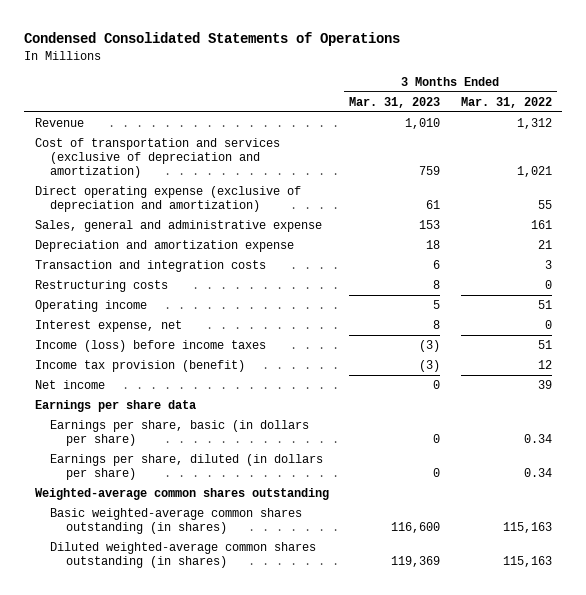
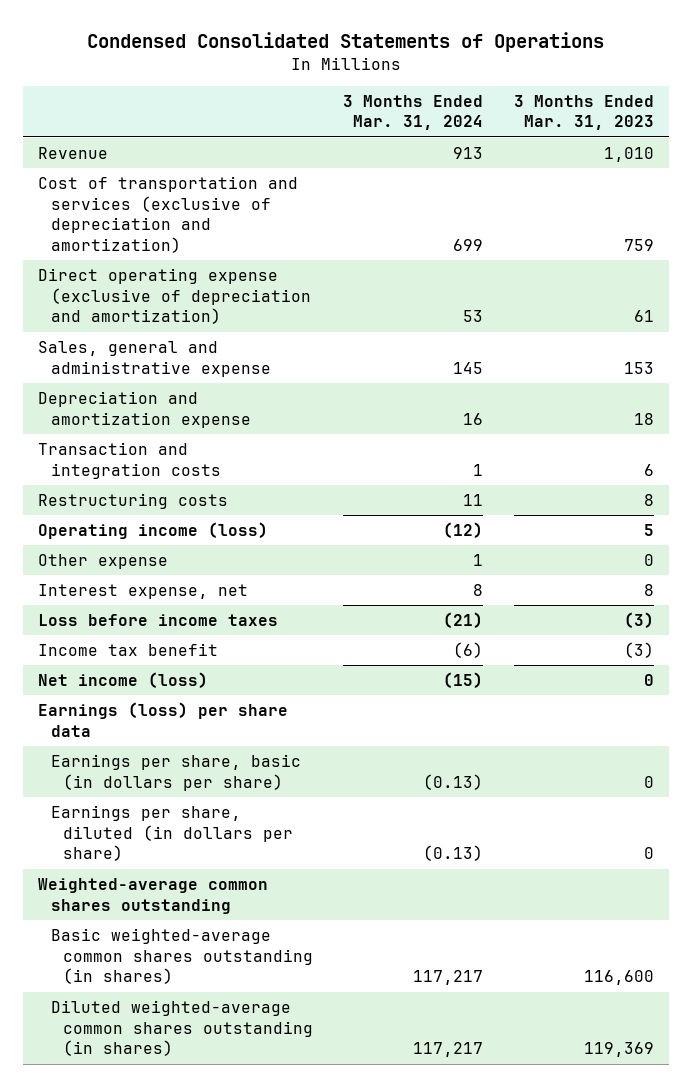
[460,96,552,108] Mar. 31, 2022 -> none
none -> [343,94,484,131] 3 Months Ended Mar. 31, 2024
[34,300,147,313] Operating income -> [38,522,269,540] Operating income (loss)
none -> [38,554,169,570] Other expense
[34,340,266,353] Income (loss) before income taxes -> [38,614,279,627] Loss before income taxes
[34,360,245,373] Income tax provision (benefit) -> [38,643,219,657] Income tax benefit
[34,380,105,390] Net income -> [38,672,209,689] Net income (loss)
[34,400,196,413] Earnings per share data -> [38,702,289,737] Earnings (loss) per share data

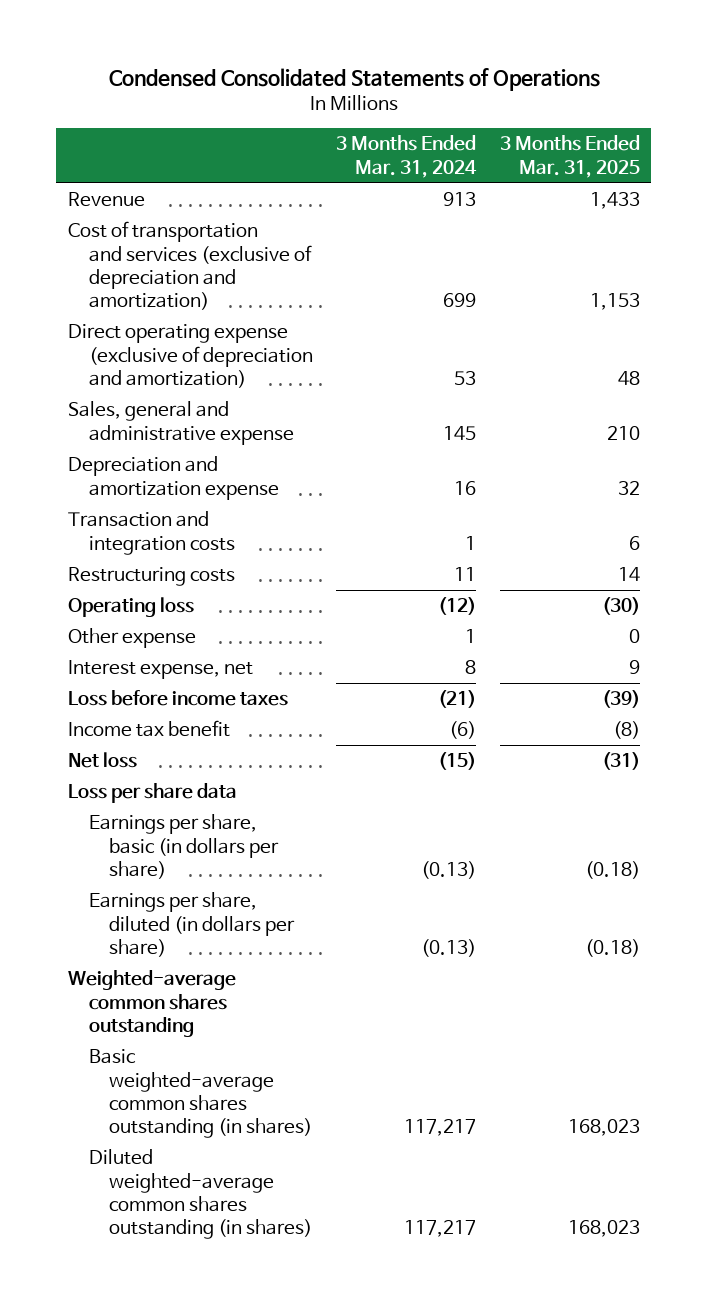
[513,94,654,131] 3 Months Ended Mar. 31, 2023 -> none
none -> [499,135,640,178] 3 Months Ended Mar. 31, 2025
[38,522,269,540] Operating income (loss) -> [68,597,195,618] Operating loss
[38,672,209,689] Net income (loss) -> [68,752,138,769] Net loss
[38,702,289,737] Earnings (loss) per share data -> [68,783,238,804] Loss per share data

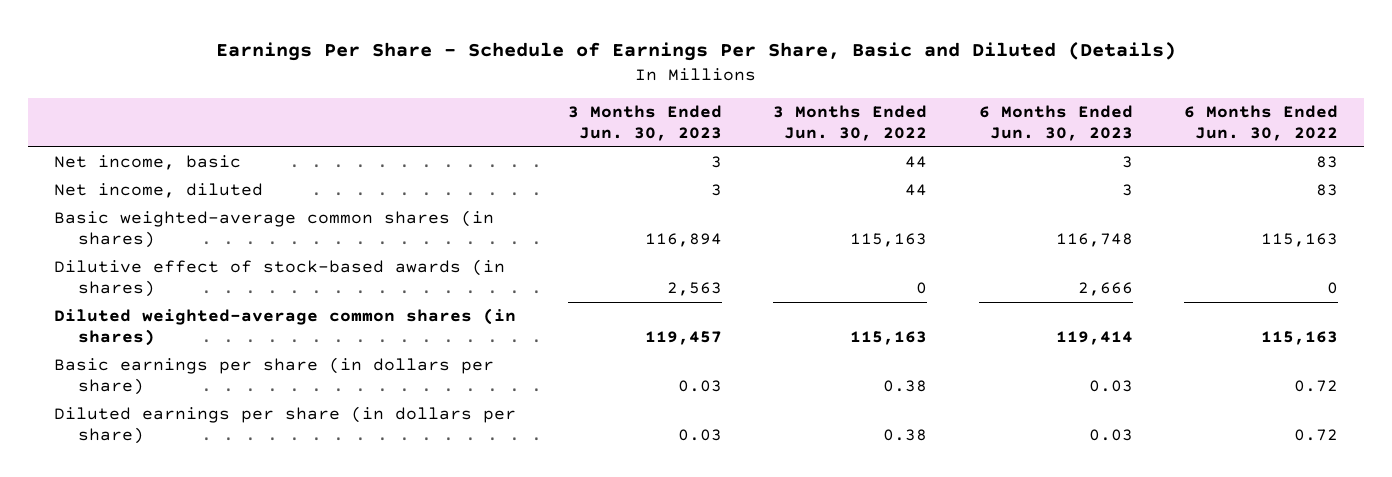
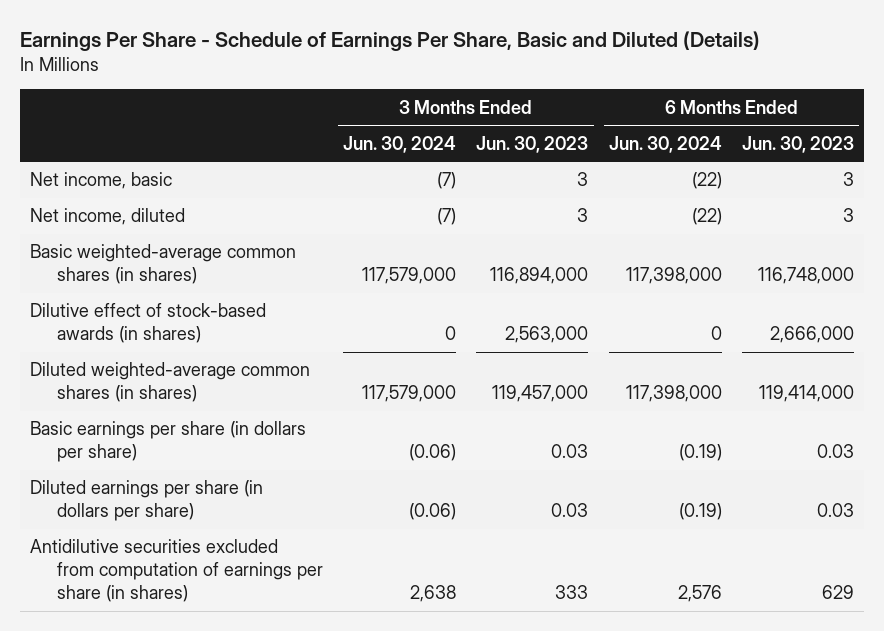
[773,104,928,142] 3 Months Ended Jun. 30, 2022 -> none
[1184,104,1339,142] 6 Months Ended Jun. 30, 2022 -> none
none -> [343,135,457,153] Jun. 30, 2024
none -> [608,135,722,153] Jun. 30, 2024
[644,233,722,248] 116,894 -> [490,267,589,285] 116,894,000
[1055,233,1133,248] 116,748 -> [758,267,855,285] 116,748,000
[666,282,722,297] 2,563 -> [505,326,589,344] 2,563,000
[1077,282,1133,297] 2,666 -> [770,326,855,344] 2,666,000
[644,331,722,346] 119,457 -> [492,385,589,403] 119,457,000
[1055,331,1133,346] 119,414 -> [759,385,855,403] 119,414,000
none -> [29,539,323,603] Antidilutive securities excluded from computation of earnings per share (in shares)

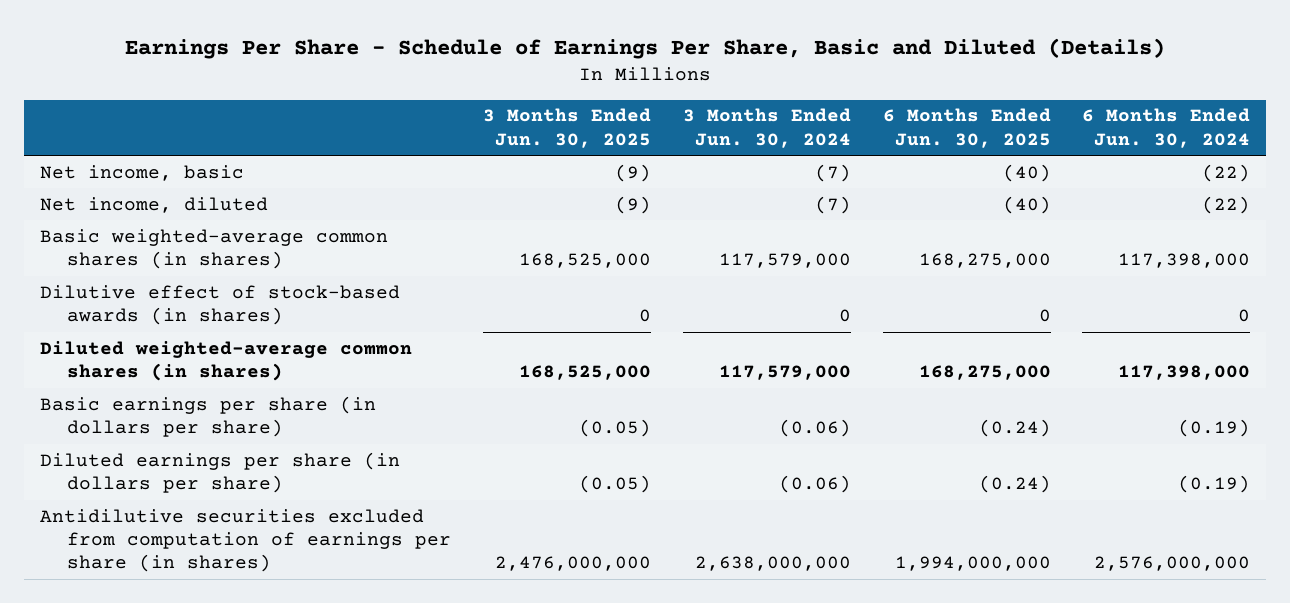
[476,135,589,153] Jun. 30, 2023 -> none
[742,135,855,153] Jun. 30, 2023 -> none
none -> [482,108,651,148] 3 Months Ended Jun. 30, 2025
none -> [882,108,1051,148] 6 Months Ended Jun. 30, 2025
[410,585,457,603] 2,638 -> [694,556,851,572] 2,638,000,000
[677,585,722,603] 2,576 -> [1094,556,1251,572] 2,576,000,000

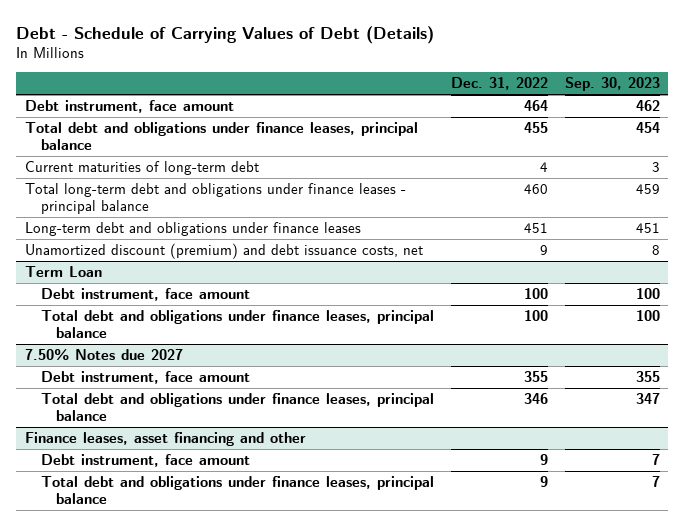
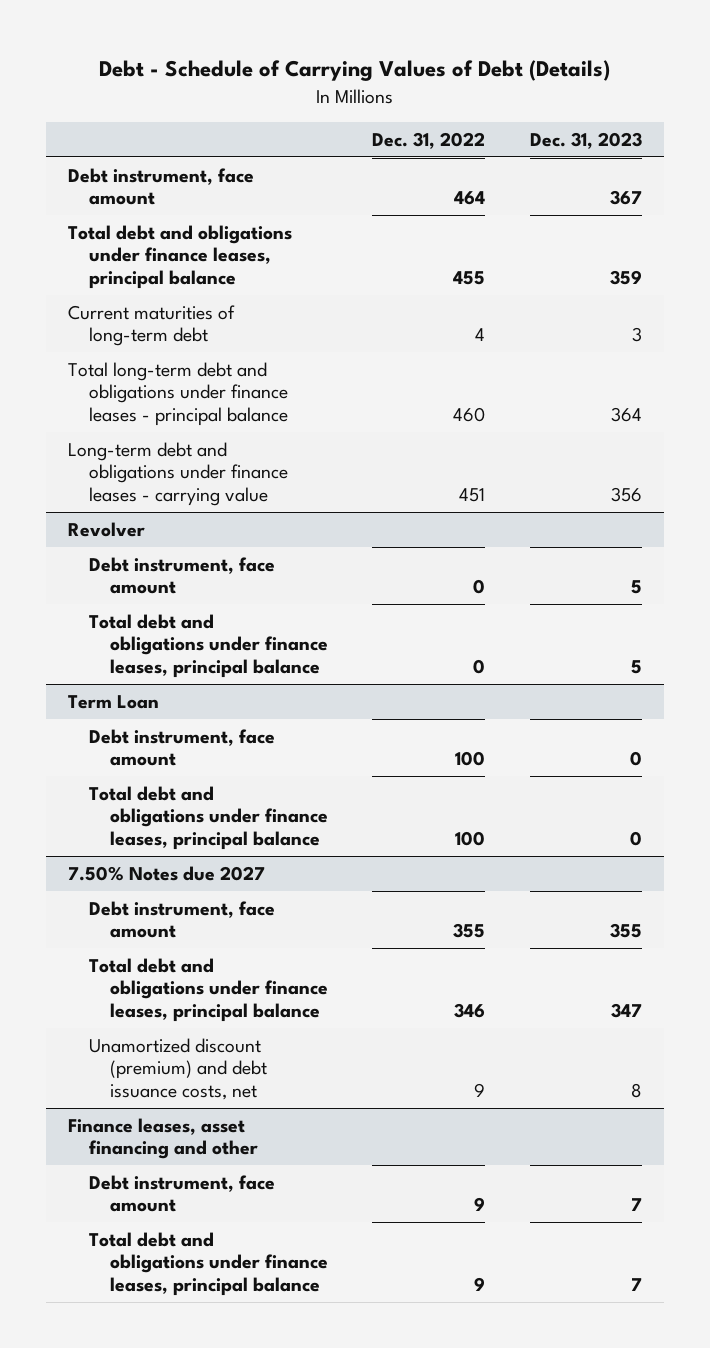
[564,77,660,92] Sep. 30, 2023 -> none
none -> [529,132,642,150] Dec. 31, 2023
[24,242,423,259] Unamortized discount (premium) and debt issuance costs, net -> none
[24,221,361,236] Long-term debt and obligations under finance leases -> [68,441,288,507] Long-term debt and obligations under finance leases - carrying value
none -> [68,521,146,537] Revolver
none -> [88,556,275,595] Debt instrument, face amount
none -> [88,613,328,679] Total debt and obligations under finance leases, principal balance
none -> [88,1037,267,1101] Unamortized discount (premium) and debt issuance costs, net

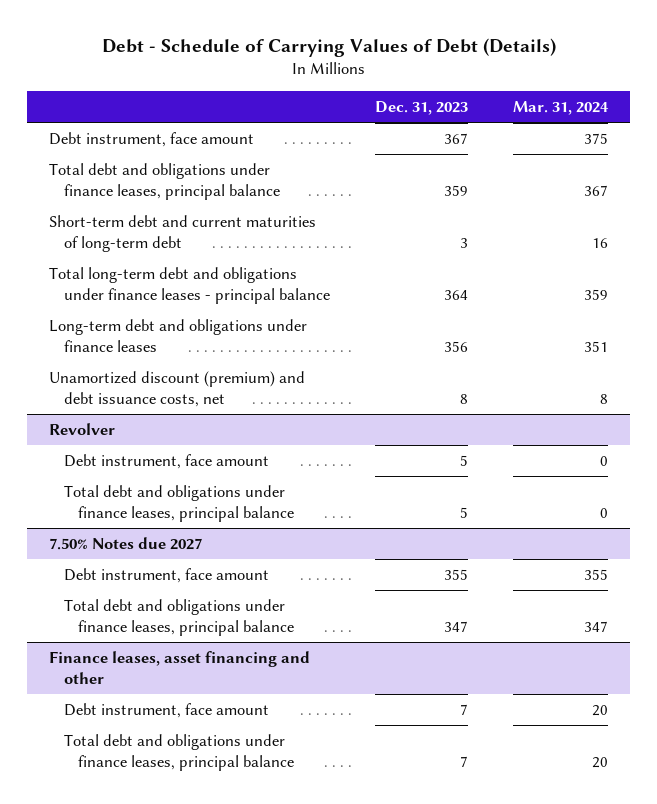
[372,132,486,150] Dec. 31, 2022 -> none
none -> [512,100,609,115] Mar. 31, 2024
[68,304,236,347] Current maturities of long-term debt -> [49,215,317,252] Short-term debt and current maturities of long-term debt
[68,441,288,507] Long-term debt and obligations under finance leases - carrying value -> [49,319,308,352] Long-term debt and obligations under finance leases
none -> [49,371,306,407] Unamortized discount (premium) and debt issuance costs, net
[68,694,160,709] Term Loan -> none
[88,728,275,767] Debt instrument, face amount -> none
[88,785,328,851] Total debt and obligations under finance leases, principal balance -> none
[88,1037,267,1101] Unamortized discount (premium) and debt issuance costs, net -> none

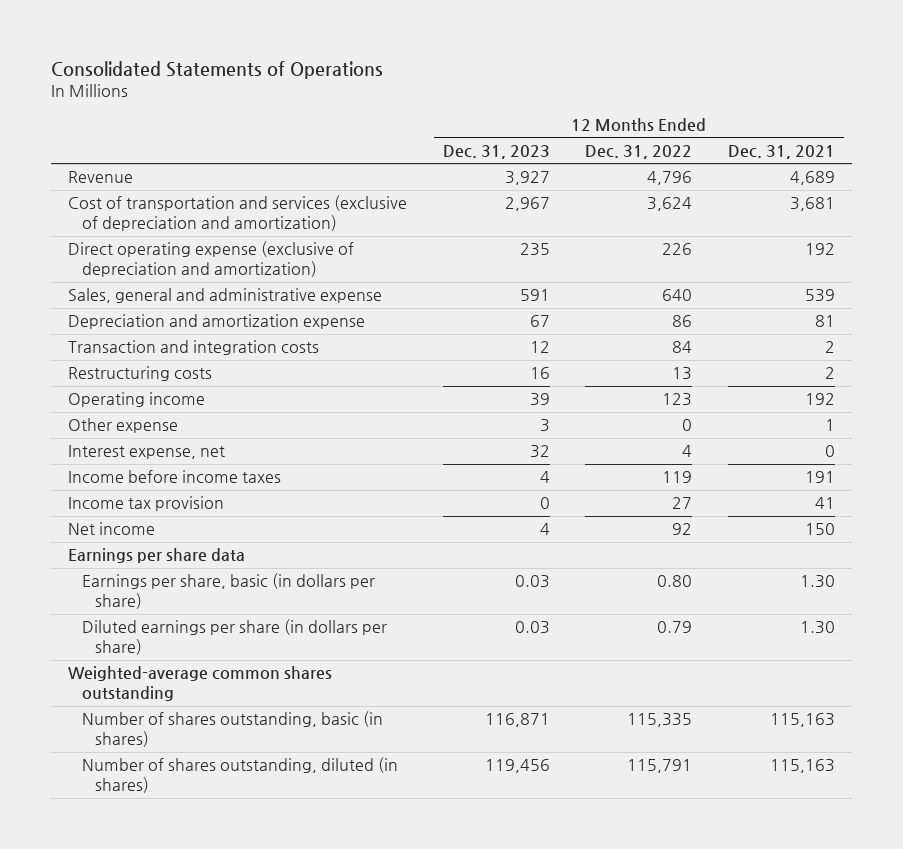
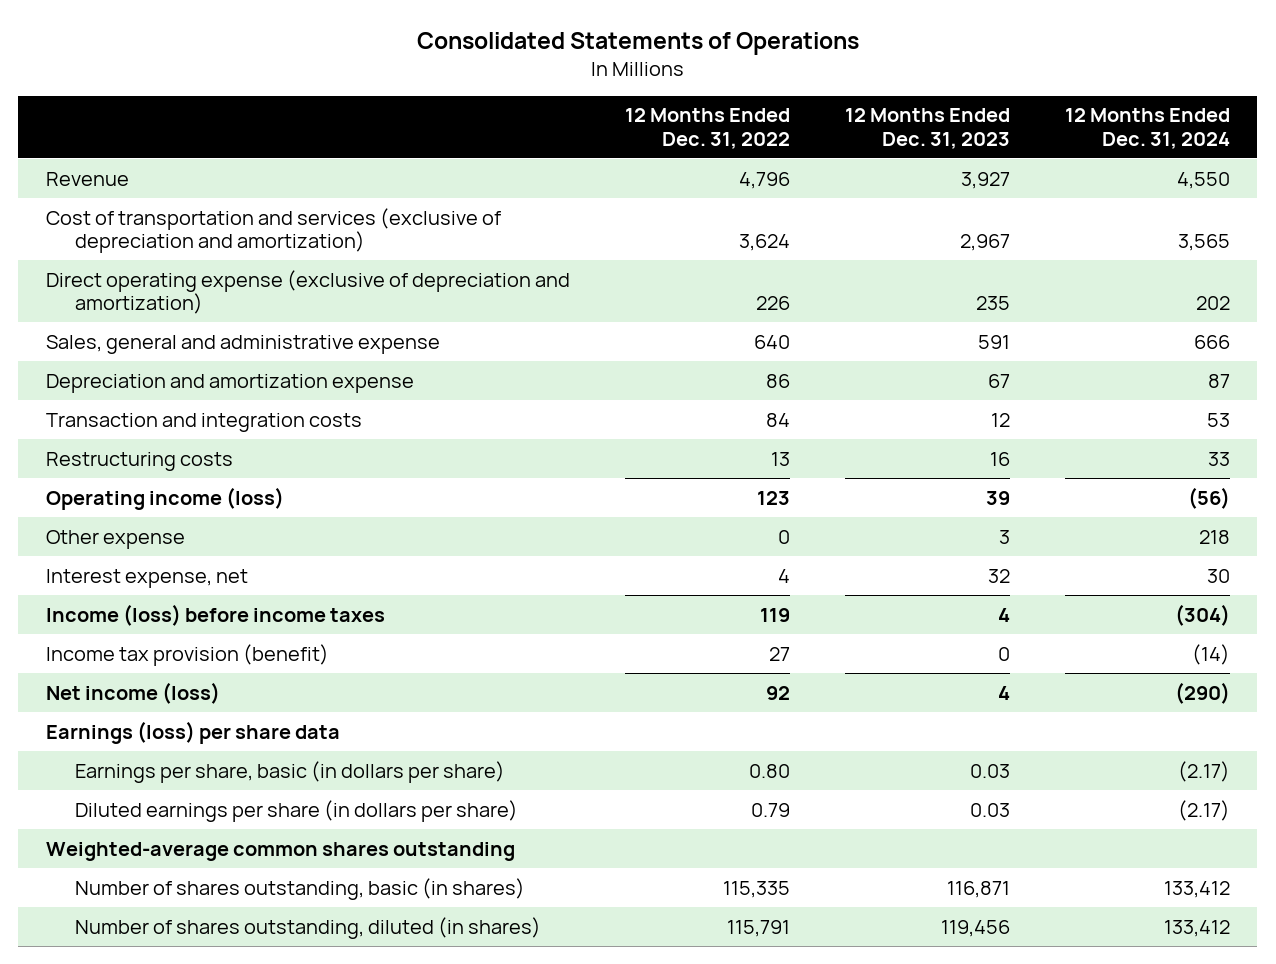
[727,144,835,159] Dec. 31, 2021 -> none
none -> [1064,108,1230,149] 12 Months Ended Dec. 31, 2024
[68,392,206,408] Operating income -> [45,486,284,510] Operating income (loss)
[68,470,282,484] Income before income taxes -> [45,603,385,626] Income (loss) before income taxes
[68,496,225,512] Income tax provision -> [45,643,329,666] Income tax provision (benefit)
[68,522,156,536] Net income -> [45,681,220,704] Net income (loss)
[68,548,246,564] Earnings per share data -> [45,720,340,744] Earnings (loss) per share data

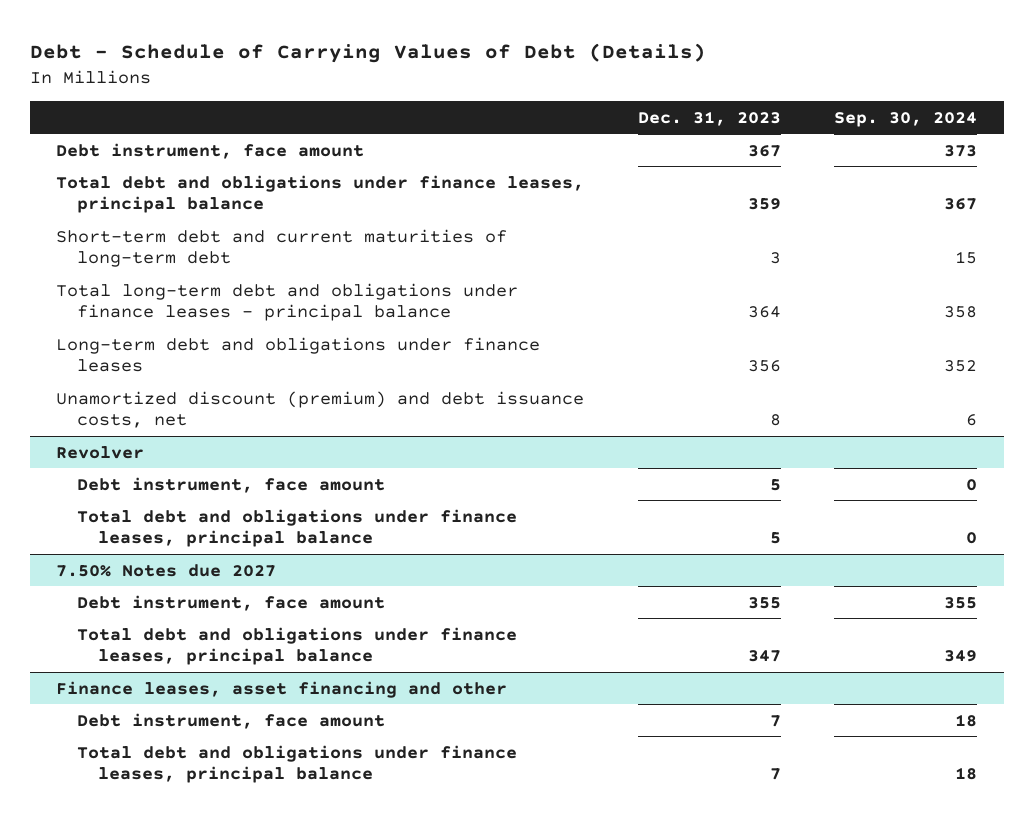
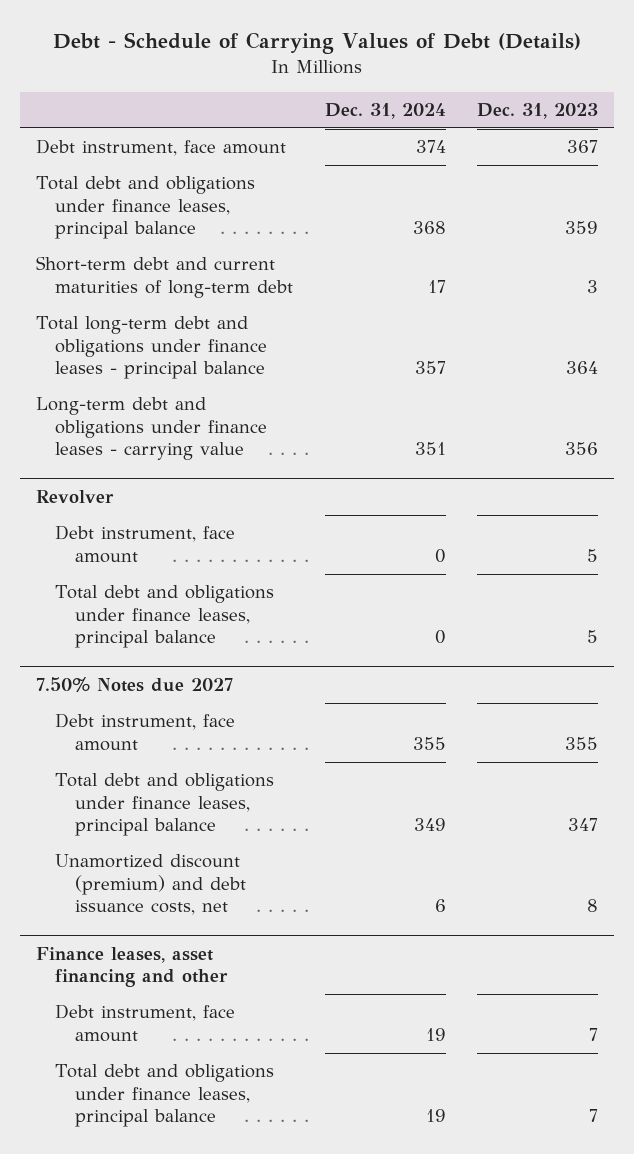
[834,111,978,127] Sep. 30, 2024 -> none
none -> [324,102,446,119] Dec. 31, 2024
[56,390,585,428] Unamortized discount (premium) and debt issuance costs, net -> none
[56,336,541,372] Long-term debt and obligations under finance leases -> [35,397,268,461] Long-term debt and obligations under finance leases - carrying value
none -> [55,854,246,916] Unamortized discount (premium) and debt issuance costs, net

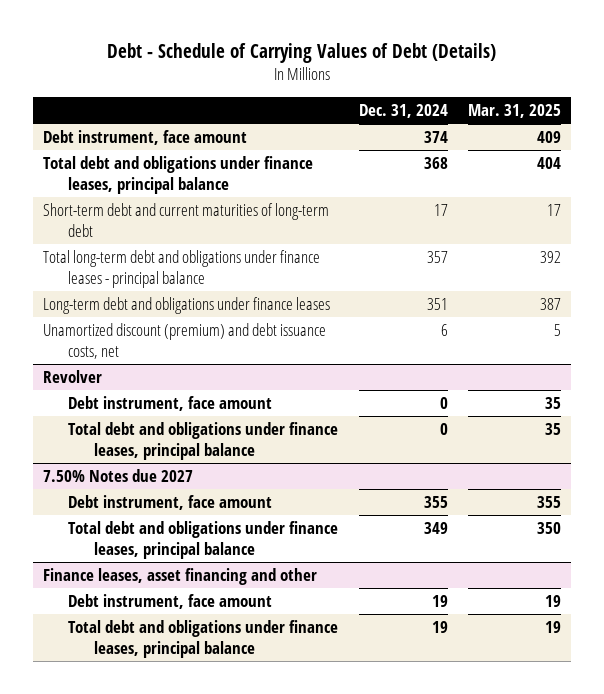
[477,102,599,119] Dec. 31, 2023 -> none
none -> [468,103,562,118] Mar. 31, 2025
[35,397,268,461] Long-term debt and obligations under finance leases - carrying value -> [43,296,331,314] Long-term debt and obligations under finance leases
none -> [43,322,327,359] Unamortized discount (premium) and debt issuance costs, net
[55,854,246,916] Unamortized discount (premium) and debt issuance costs, net -> none

